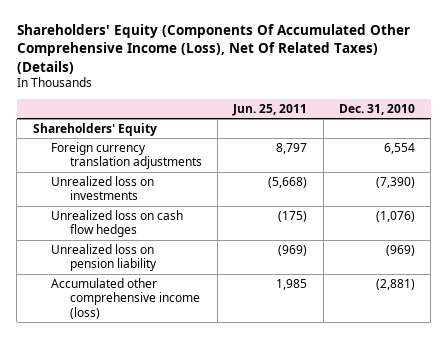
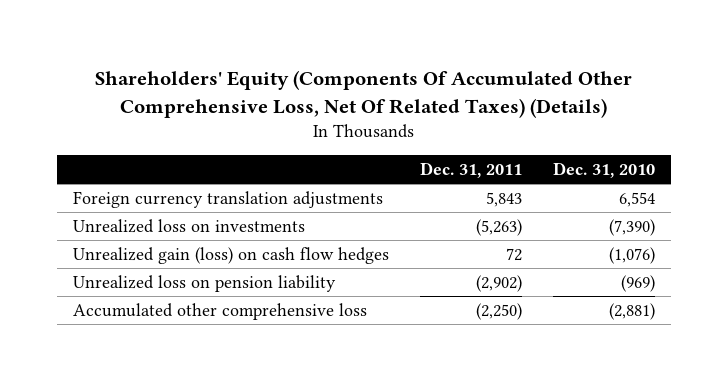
[16,24,410,74] Shareholders' Equity (Components Of Accumulated Other Comprehensive Income (Loss), Net Of Related Taxes) (Details) -> [95,69,633,118] Shareholders' Equity (Components Of Accumulated Other Comprehensive Loss, Net Of Related Taxes) (Details)
[232,104,308,117] Jun. 25, 2011 -> none
none -> [420,161,523,178] Dec. 31, 2011
[32,122,157,136] Shareholders' Equity -> none
[51,209,184,238] Unrealized loss on cash flow hedges -> [72,246,389,264] Unrealized gain (loss) on cash flow hedges
[51,277,200,319] Accumulated other comprehensive income (loss) -> [72,302,367,320] Accumulated other comprehensive loss

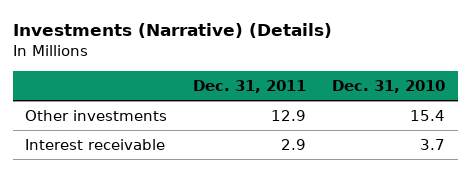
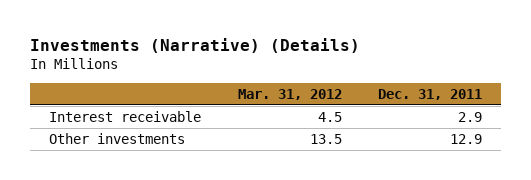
[331,79,445,93] Dec. 31, 2010 -> none
none -> [237,88,342,100] Mar. 31, 2012
[25,110,168,122] Other investments -> [48,132,185,144] Other investments

